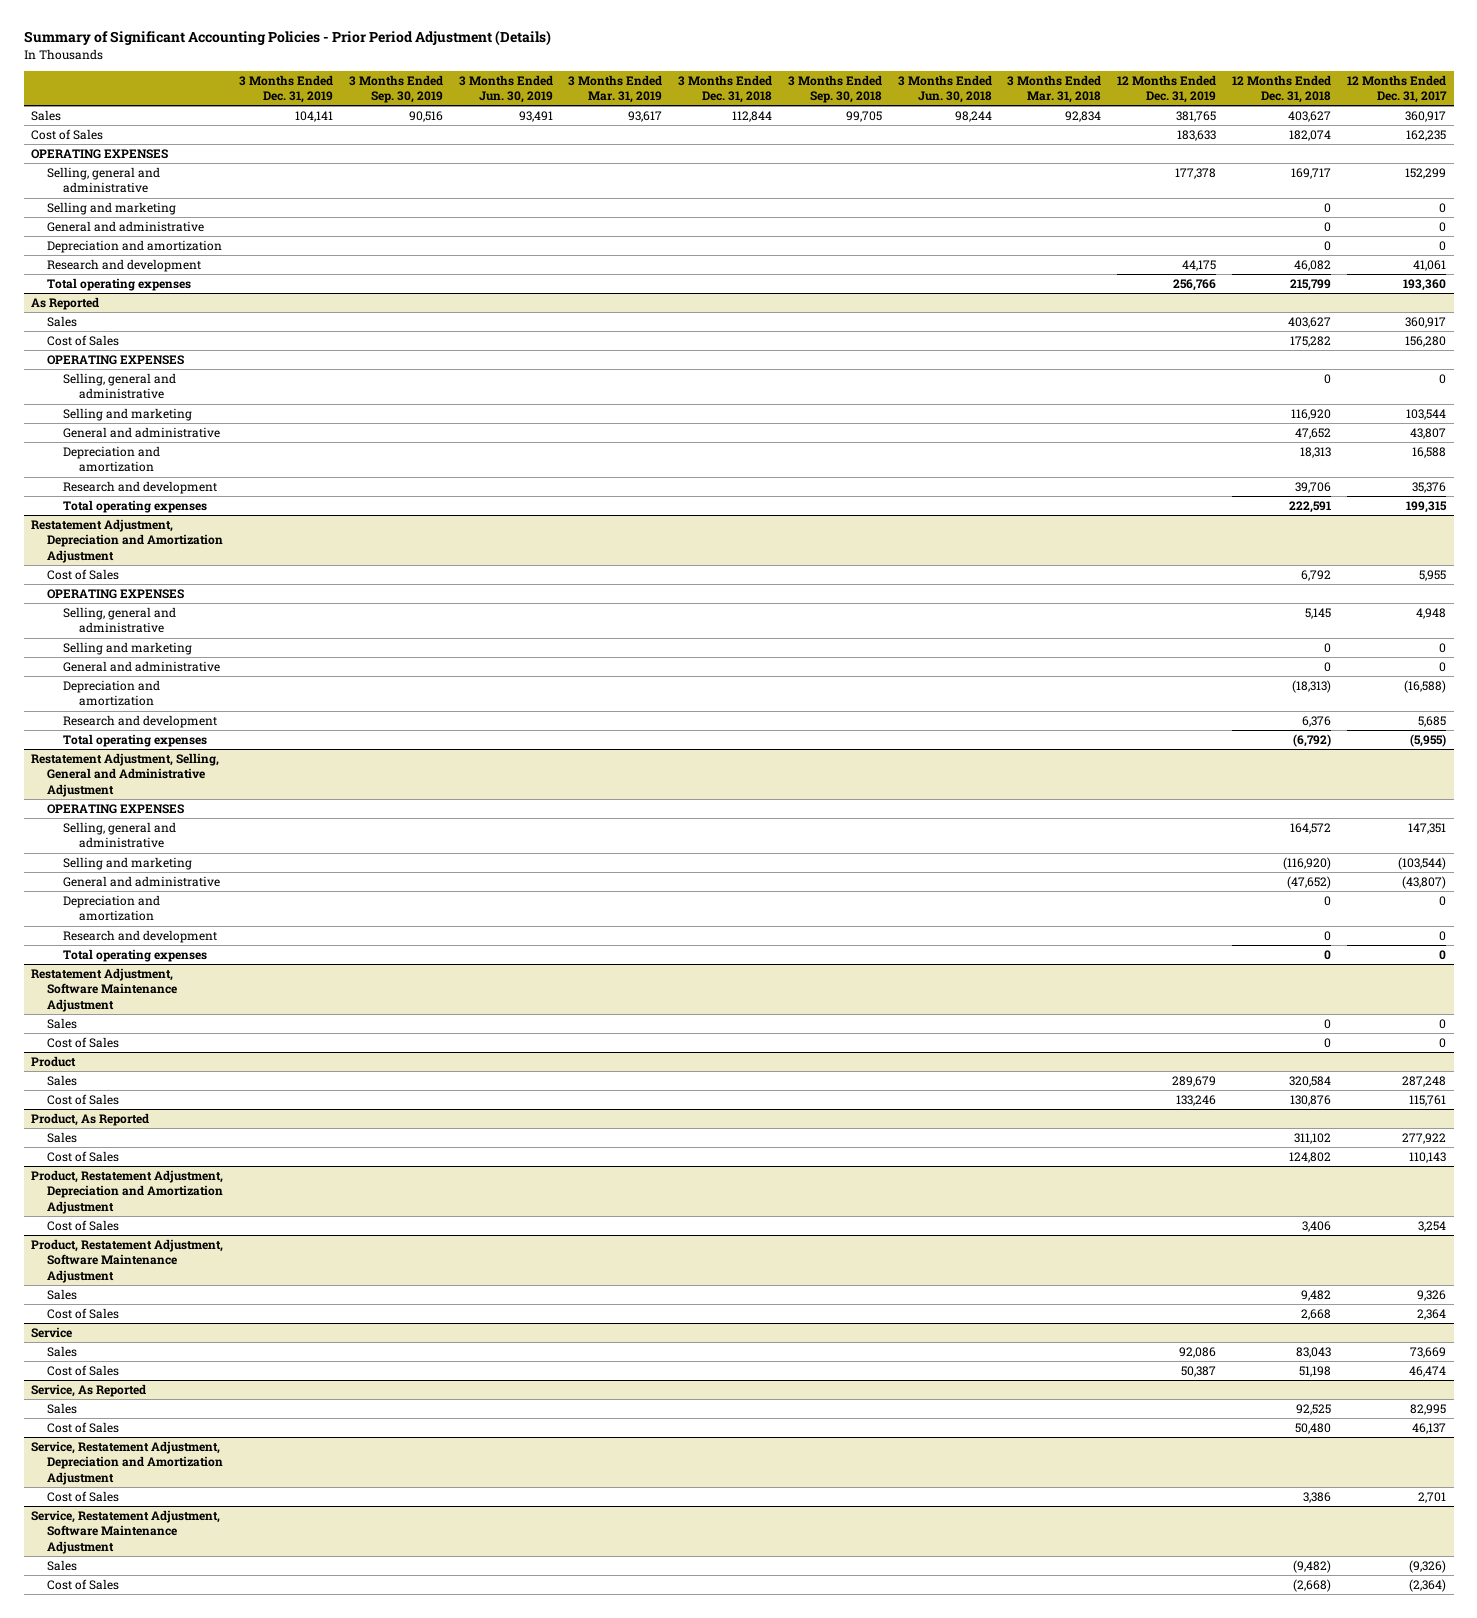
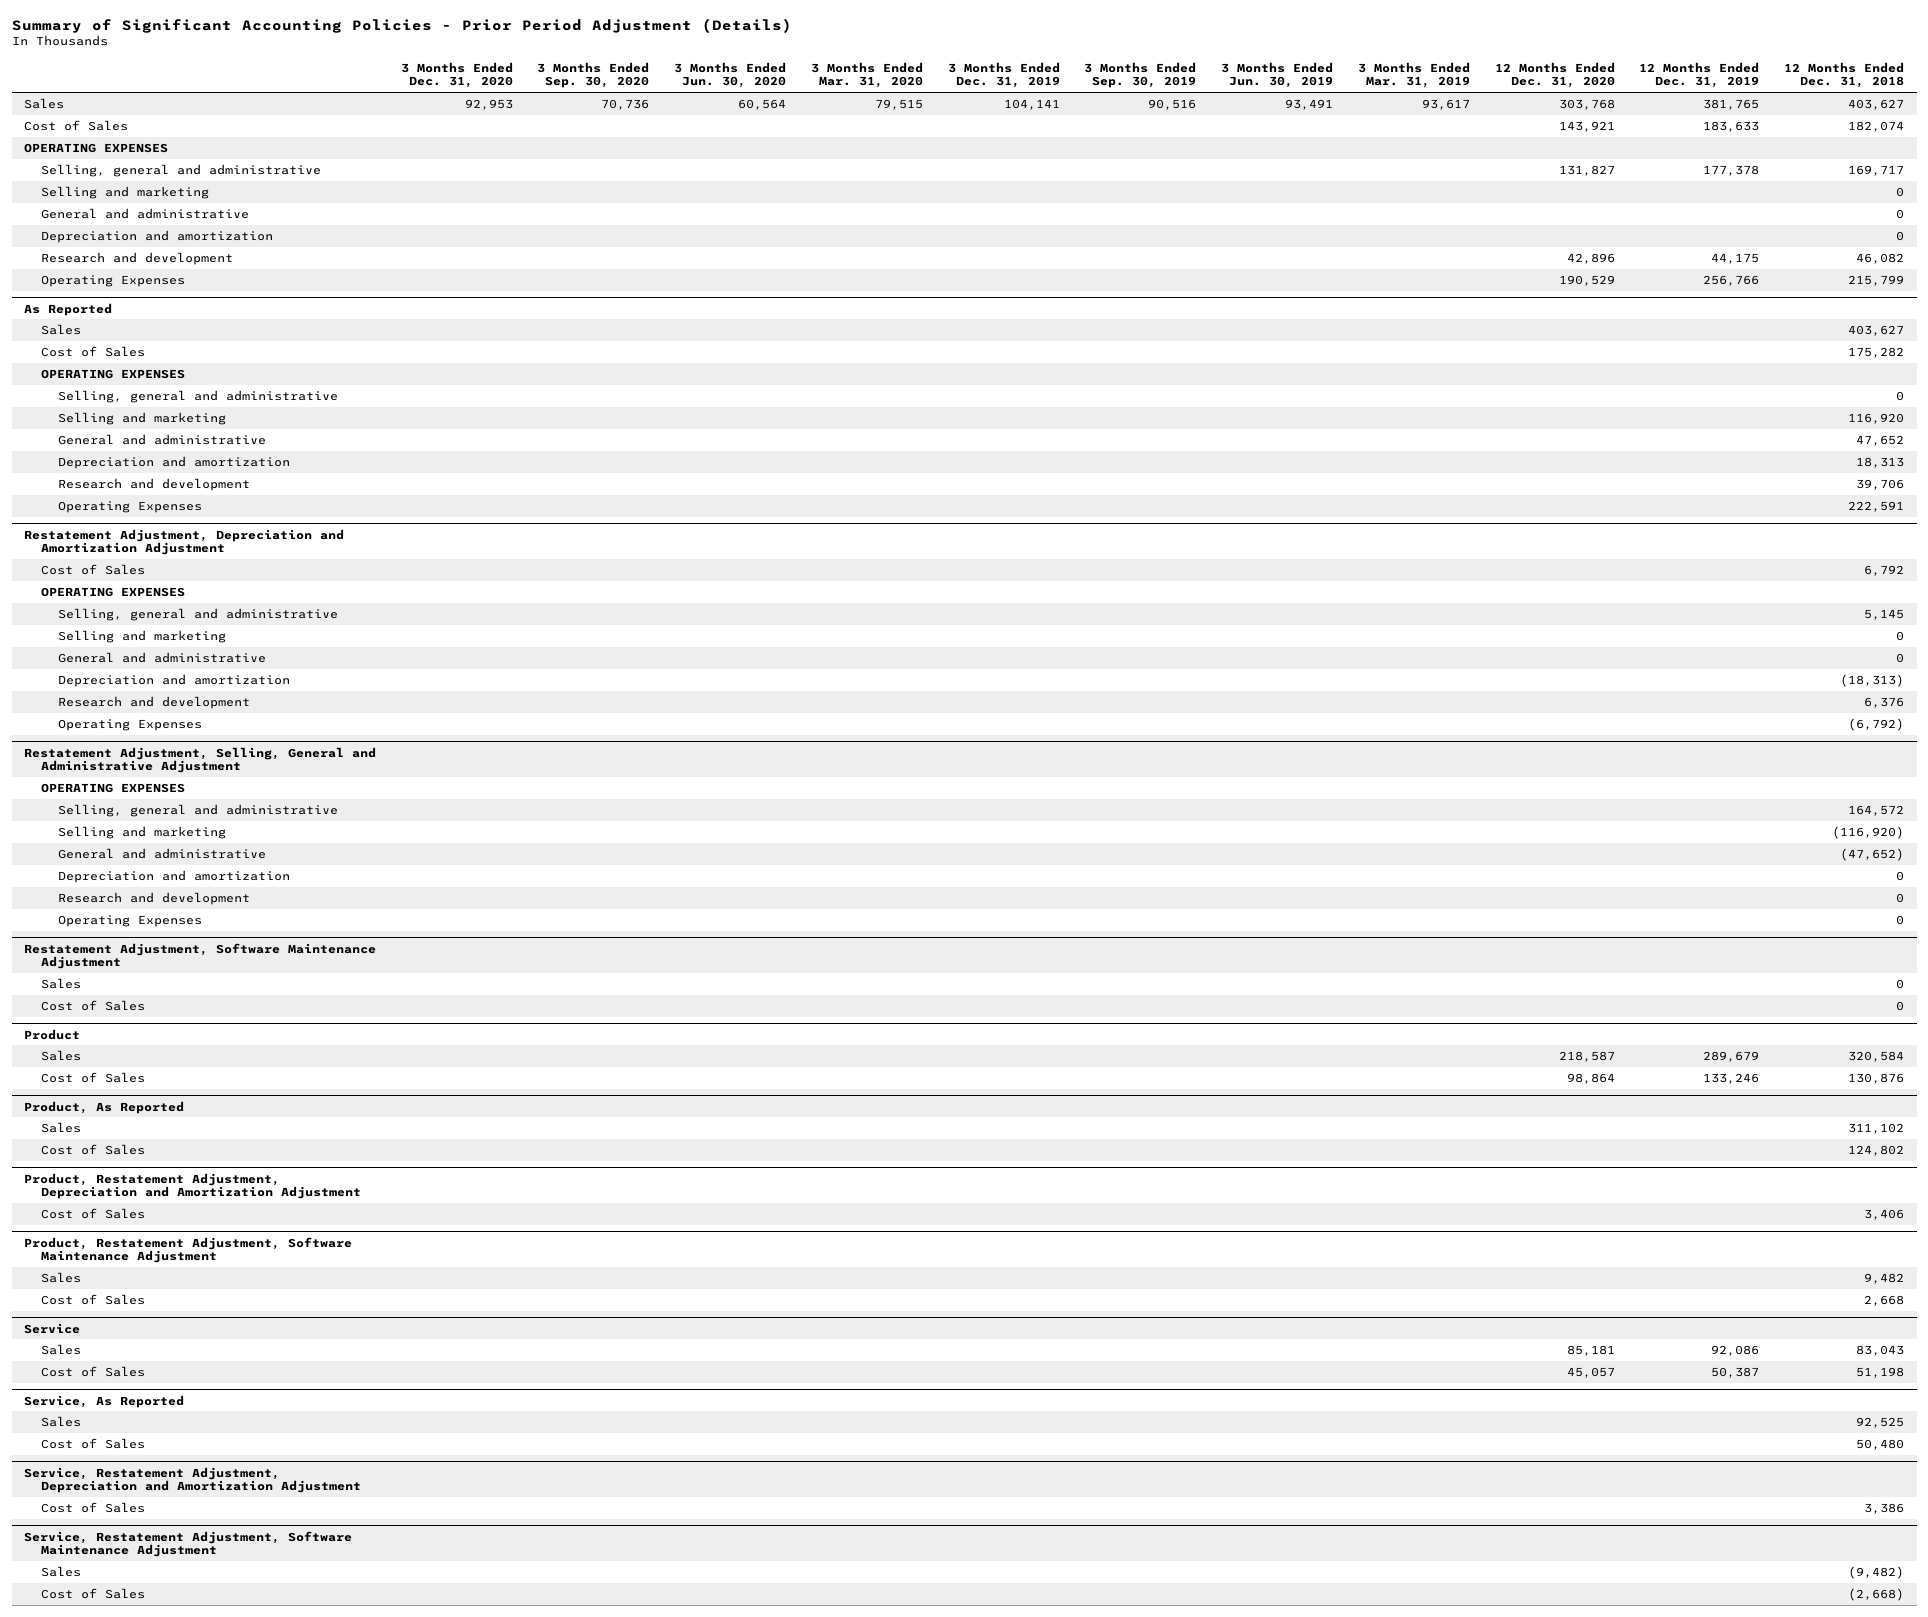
[678,74,773,104] 3 Months Ended Dec. 31, 2018 -> none
[787,74,882,104] 3 Months Ended Sep. 30, 2018 -> none
[897,74,992,104] 3 Months Ended Jun. 30, 2018 -> none
[1007,74,1102,104] 3 Months Ended Mar. 31, 2018 -> none
[1346,74,1447,104] 12 Months Ended Dec. 31, 2017 -> none
none -> [400,61,513,89] 3 Months Ended Dec. 31, 2020
none -> [537,61,650,89] 3 Months Ended Sep. 30, 2020
none -> [674,61,787,89] 3 Months Ended Jun. 30, 2020
none -> [810,61,923,89] 3 Months Ended Mar. 31, 2020
none -> [1494,61,1615,89] 12 Months Ended Dec. 31, 2020
[47,278,192,292] Total operating expenses -> [40,274,185,287] Operating Expenses
[63,500,208,514] Total operating expenses -> [57,500,202,513] Operating Expenses
[63,734,208,748] Total operating expenses -> [57,718,202,731] Operating Expenses
[63,949,208,963] Total operating expenses -> [57,914,202,927] Operating Expenses

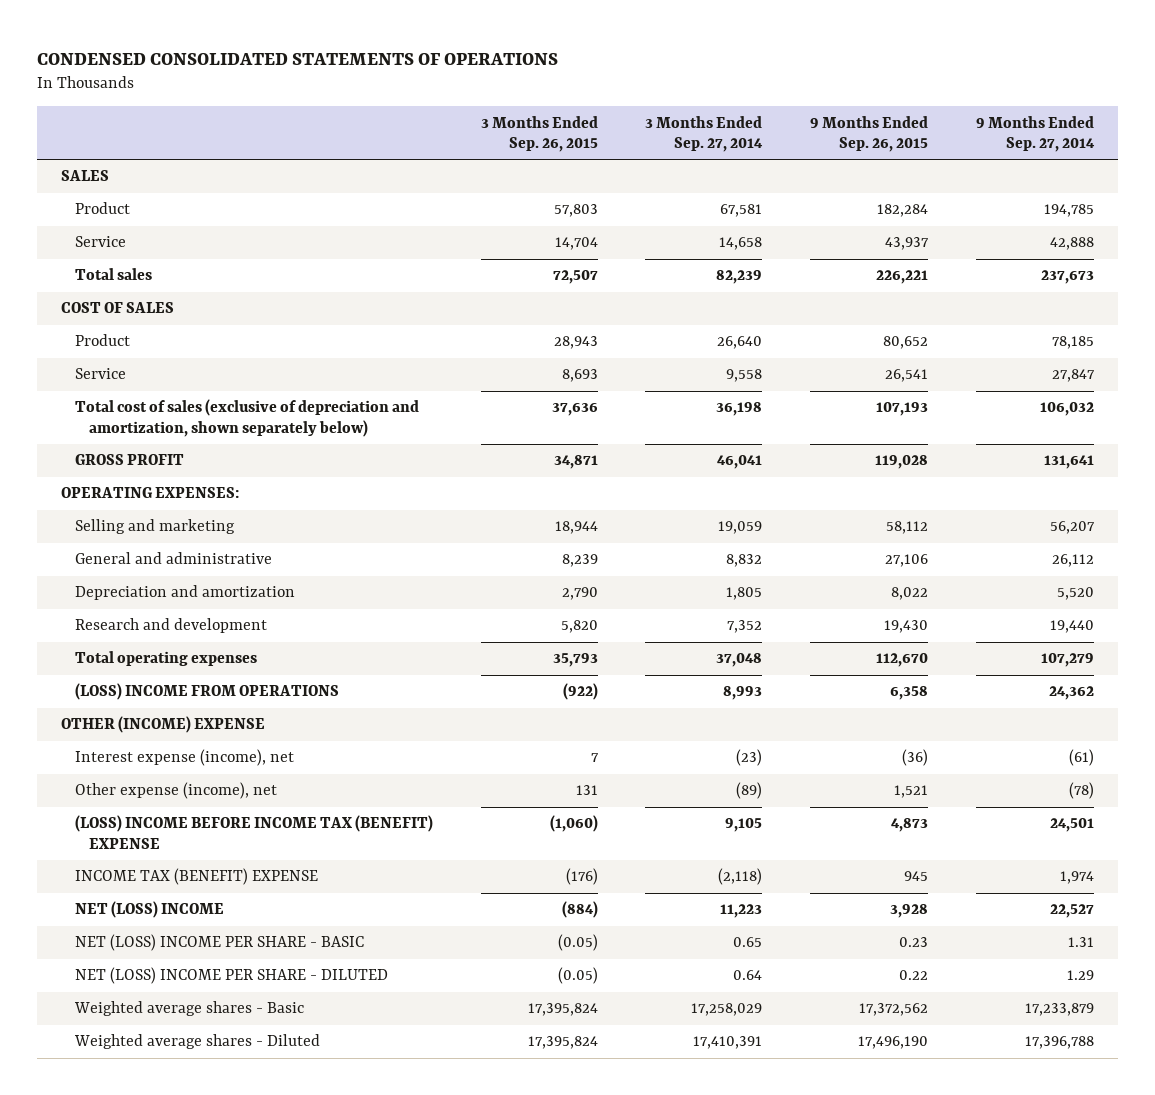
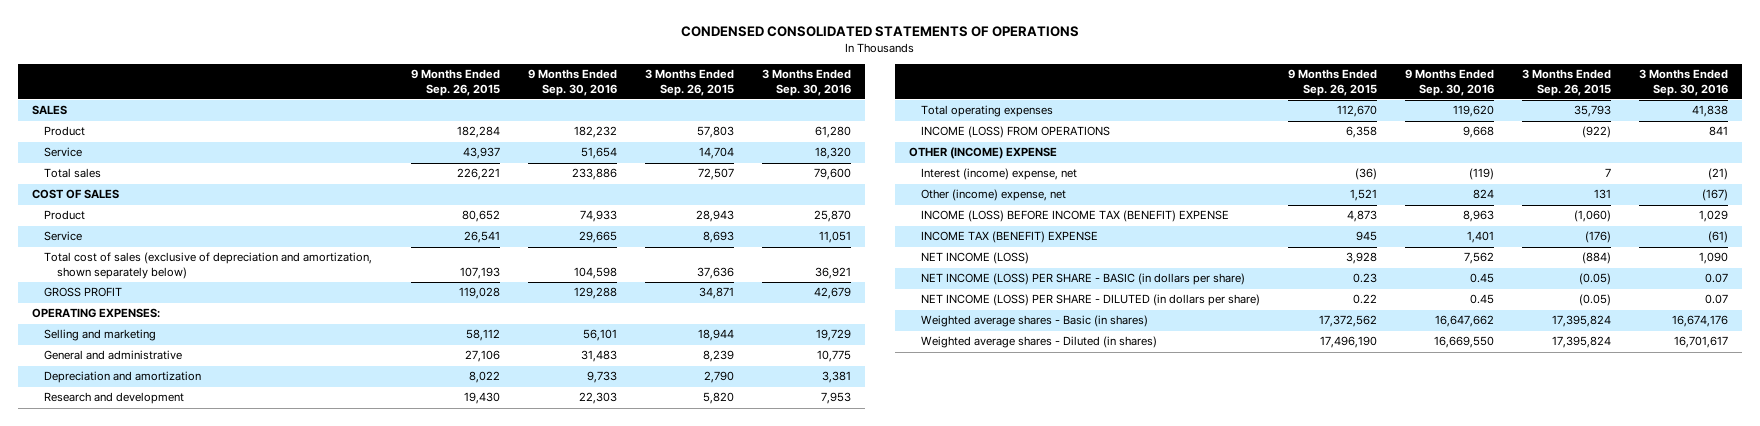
[645,115,764,152] 3 Months Ended Sep. 27, 2014 -> none
[975,115,1095,152] 9 Months Ended Sep. 27, 2014 -> none
none -> [528,69,618,96] 9 Months Ended Sep. 30, 2016
none -> [762,69,852,96] 3 Months Ended Sep. 30, 2016
[74,683,339,701] (LOSS) INCOME FROM OPERATIONS -> [921,126,1111,139] INCOME (LOSS) FROM OPERATIONS
[74,749,294,767] Interest expense (income), net -> [921,168,1078,181] Interest (income) expense, net
[74,782,277,800] Other expense (income), net -> [921,189,1067,202] Other (income) expense, net
[74,815,433,849] (LOSS) INCOME BEFORE INCOME TAX (BENEFIT) EXPENSE -> [921,210,1230,223] INCOME (LOSS) BEFORE INCOME TAX (BENEFIT) EXPENSE
[74,901,224,919] NET (LOSS) INCOME -> [921,252,1030,265] NET INCOME (LOSS)
[74,934,364,952] NET (LOSS) INCOME PER SHARE - BASIC -> [921,273,1246,286] NET INCOME (LOSS) PER SHARE - BASIC (in dollars per share)
[74,967,388,985] NET (LOSS) INCOME PER SHARE - DILUTED -> [921,294,1261,307] NET INCOME (LOSS) PER SHARE - DILUTED (in dollars per share)
[73,1001,304,1017] Weighted average shares - Basic -> [921,315,1149,328] Weighted average shares - Basic (in shares)
[73,1034,320,1050] Weighted average shares - Diluted -> [921,336,1158,349] Weighted average shares - Diluted (in shares)

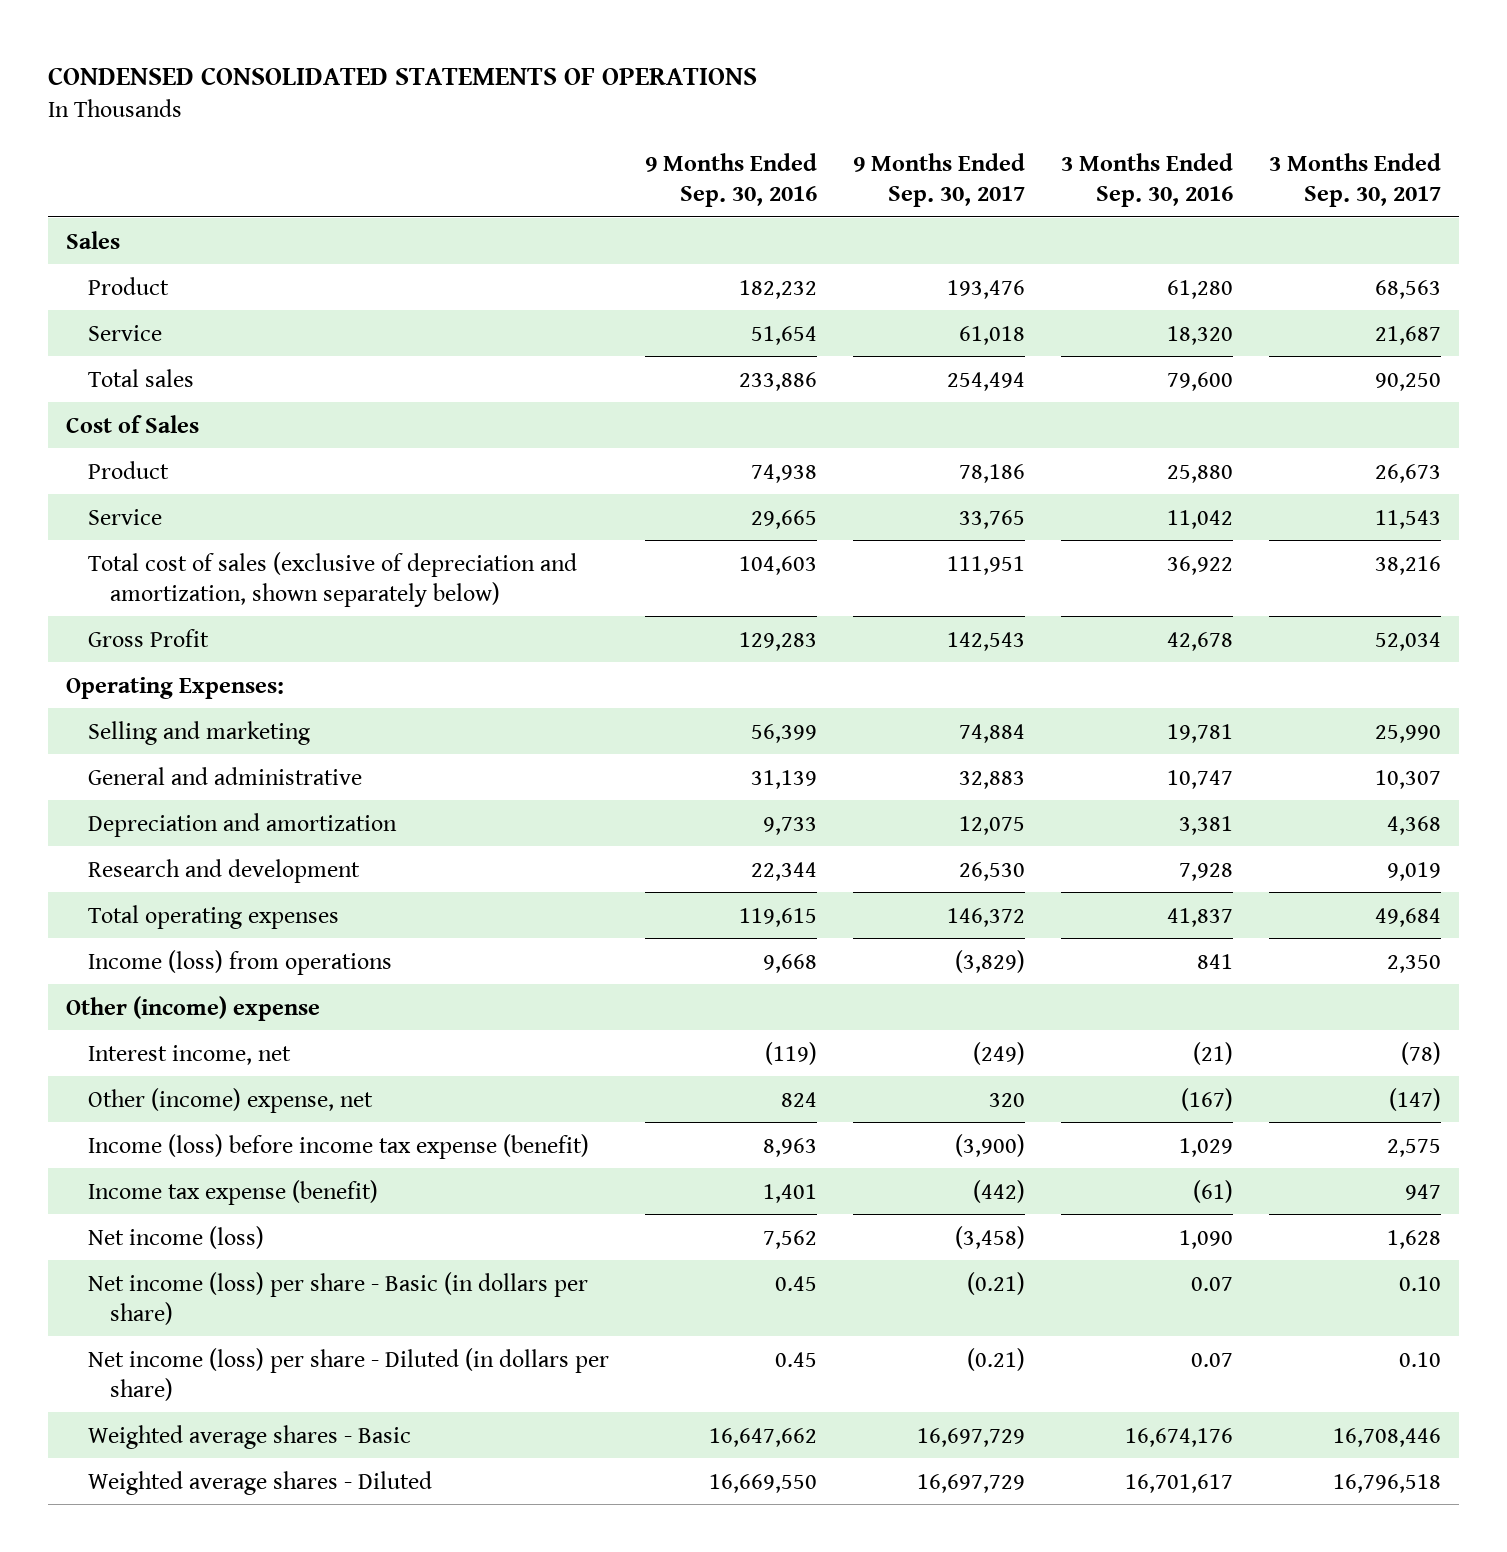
[411,69,501,96] 9 Months Ended Sep. 26, 2015 -> none
[645,69,735,96] 3 Months Ended Sep. 26, 2015 -> none
none -> [852,153,1025,207] 9 Months Ended Sep. 30, 2017
none -> [1268,153,1441,207] 3 Months Ended Sep. 30, 2017
[31,105,67,116] SALES -> [66,230,121,249] Sales
[31,189,119,200] COST OF SALES -> [66,414,200,433] Cost of Sales
[580,210,618,223] 74,933 -> [750,463,817,483] 74,938
[814,210,852,223] 25,870 -> [1166,464,1233,483] 25,880
[819,231,852,244] 11,051 -> [1166,509,1233,529] 11,042
[574,267,618,280] 104,598 -> [738,555,817,575] 104,603
[815,267,852,280] 36,921 -> [1166,555,1233,575] 36,922
[44,287,123,298] GROSS PROFIT -> [87,628,209,647] Gross Profit
[574,287,618,300] 129,288 -> [738,631,817,651] 129,283
[814,287,852,300] 42,679 -> [1166,631,1233,651] 42,678
[31,308,160,319] OPERATING EXPENSES: -> [66,676,285,699] Operating Expenses:
[583,329,618,342] 56,101 -> [750,723,817,743] 56,399
[816,329,852,342] 19,729 -> [1166,723,1233,743] 19,781
[581,350,618,363] 31,483 -> [750,769,817,789] 31,139
[817,350,852,363] 10,775 -> [1166,769,1233,789] 10,747
[579,392,618,405] 22,303 -> [750,861,817,881] 22,344
[821,392,852,405] 7,953 -> [1178,862,1233,881] 7,928
[1453,105,1495,118] 119,620 -> [738,907,817,927] 119,615
[1692,105,1729,118] 41,838 -> [1166,907,1233,927] 41,837
[921,126,1111,139] INCOME (LOSS) FROM OPERATIONS -> [87,949,392,975] Income (loss) from operations
[908,147,1057,160] OTHER (INCOME) EXPENSE -> [66,995,321,1021] Other (income) expense
[921,168,1078,181] Interest (income) expense, net -> [87,1044,291,1065] Interest income, net
[921,210,1230,223] INCOME (LOSS) BEFORE INCOME TAX (BENEFIT) EXPENSE -> [87,1133,589,1159] Income (loss) before income tax expense (benefit)
[921,231,1099,244] INCOME TAX (BENEFIT) EXPENSE -> [87,1179,378,1205] Income tax expense (benefit)
[921,252,1030,265] NET INCOME (LOSS) -> [87,1225,264,1249] Net income (loss)
[921,273,1246,286] NET INCOME (LOSS) PER SHARE - BASIC (in dollars per share) -> [87,1271,588,1325] Net income (loss) per share - Basic (in dollars per share)
[921,294,1261,307] NET INCOME (LOSS) PER SHARE - DILUTED (in dollars per share) -> [87,1347,609,1401] Net income (loss) per share - Diluted (in dollars per share)
[921,315,1149,328] Weighted average shares - Basic (in shares) -> [87,1424,411,1449] Weighted average shares - Basic
[921,336,1158,349] Weighted average shares - Diluted (in shares) -> [87,1470,432,1495] Weighted average shares - Diluted

